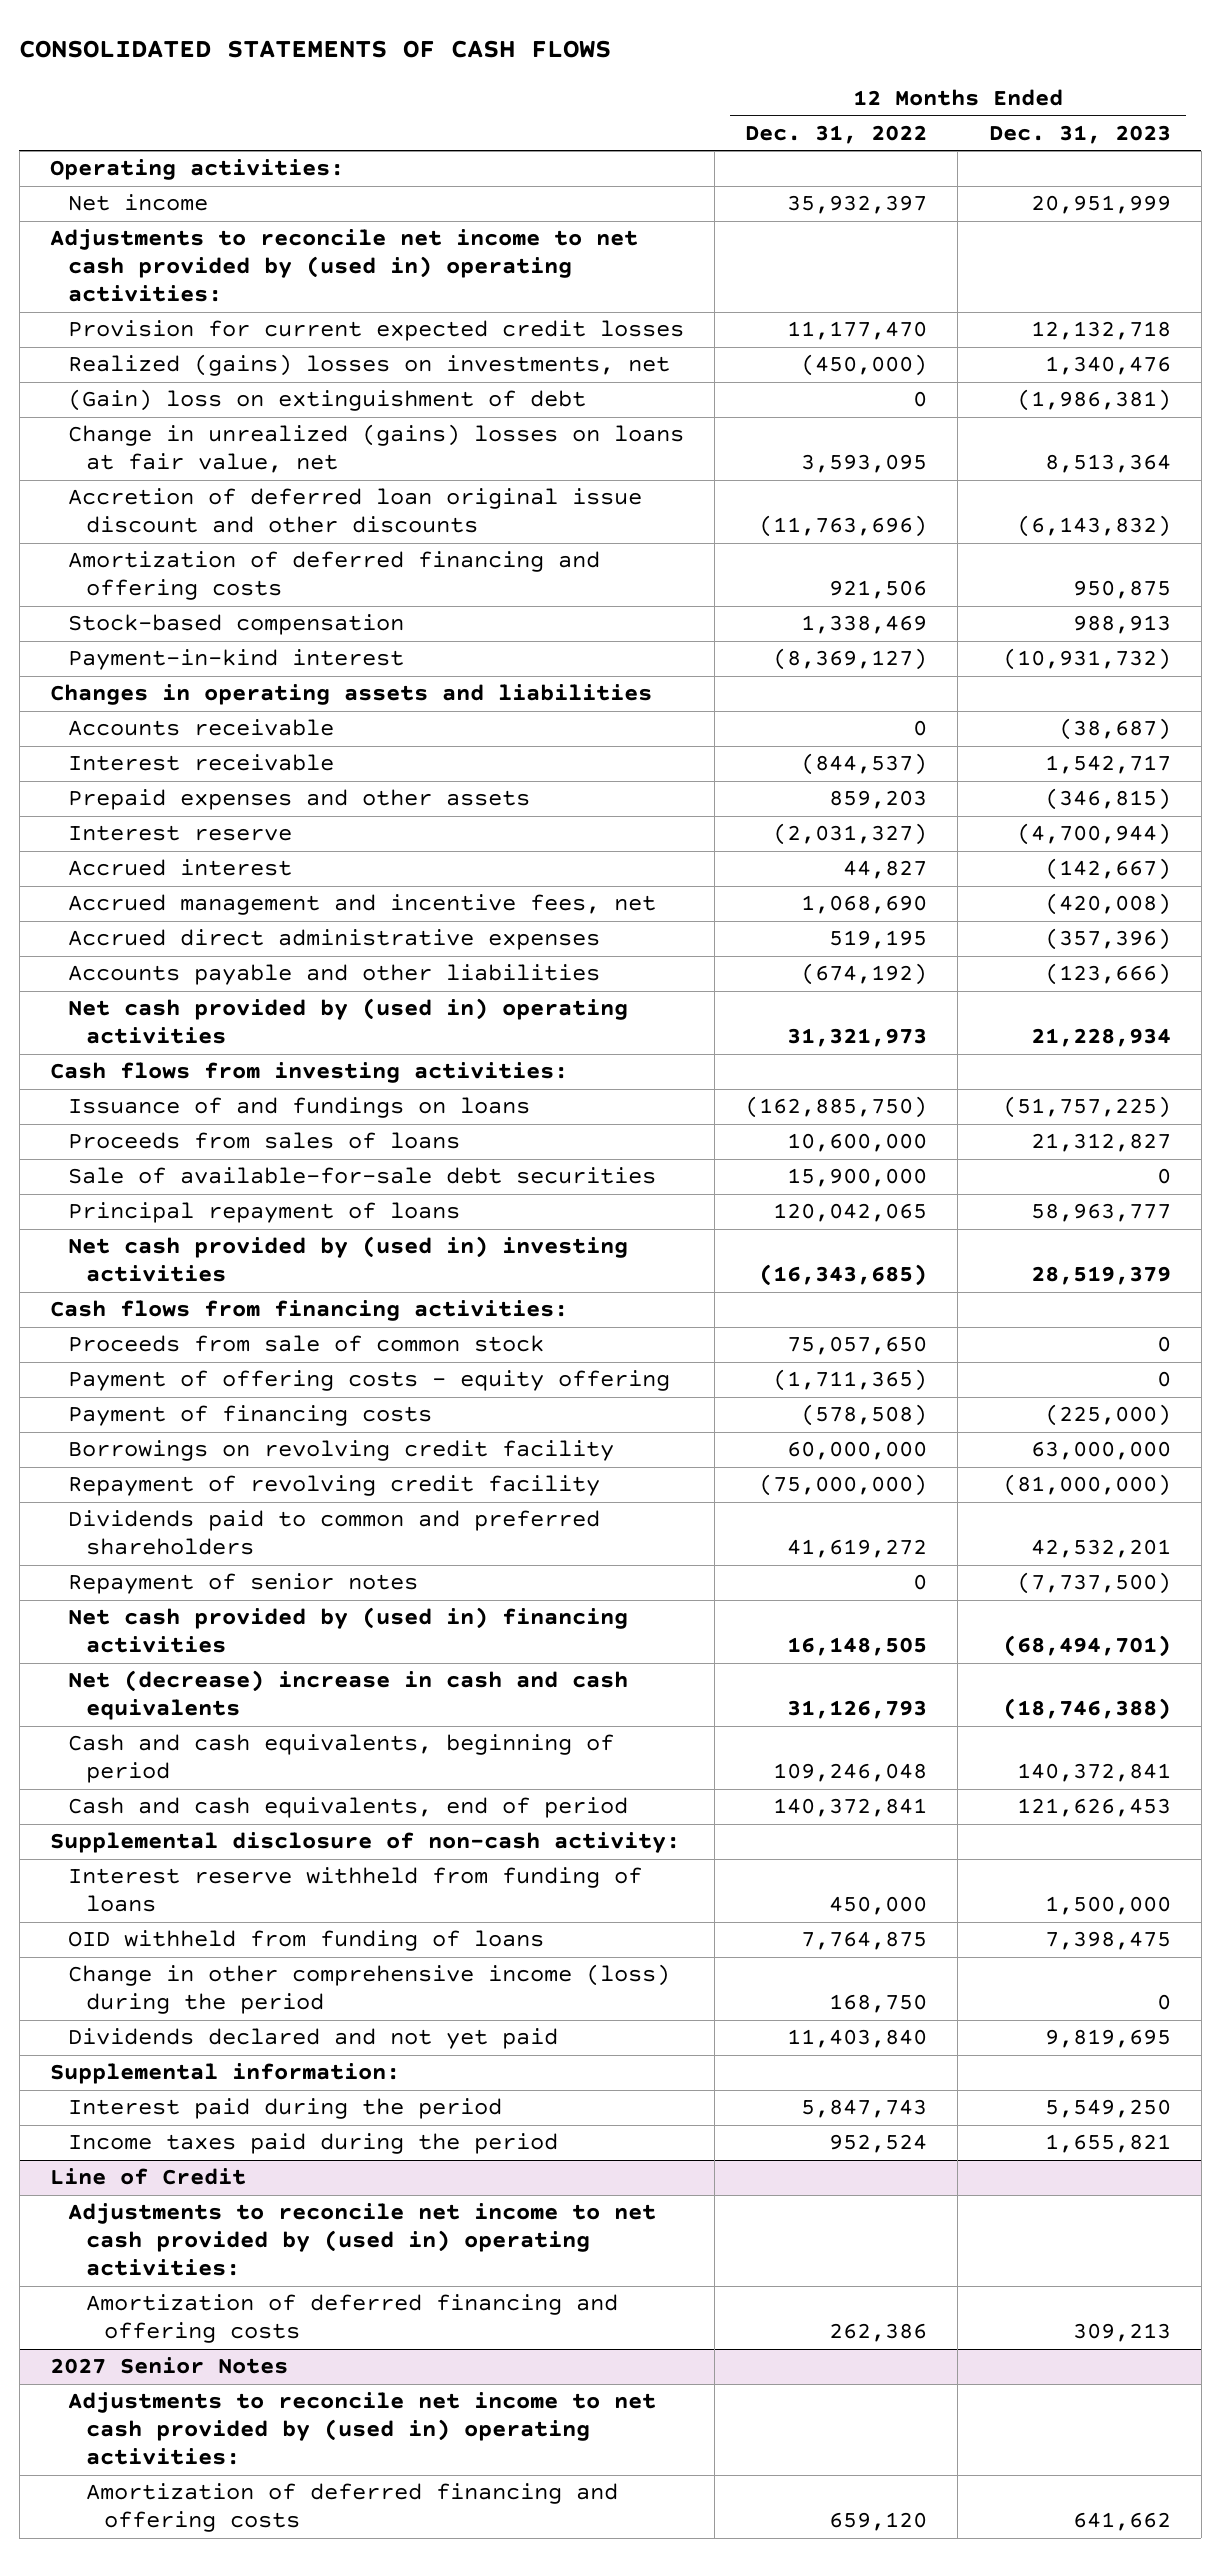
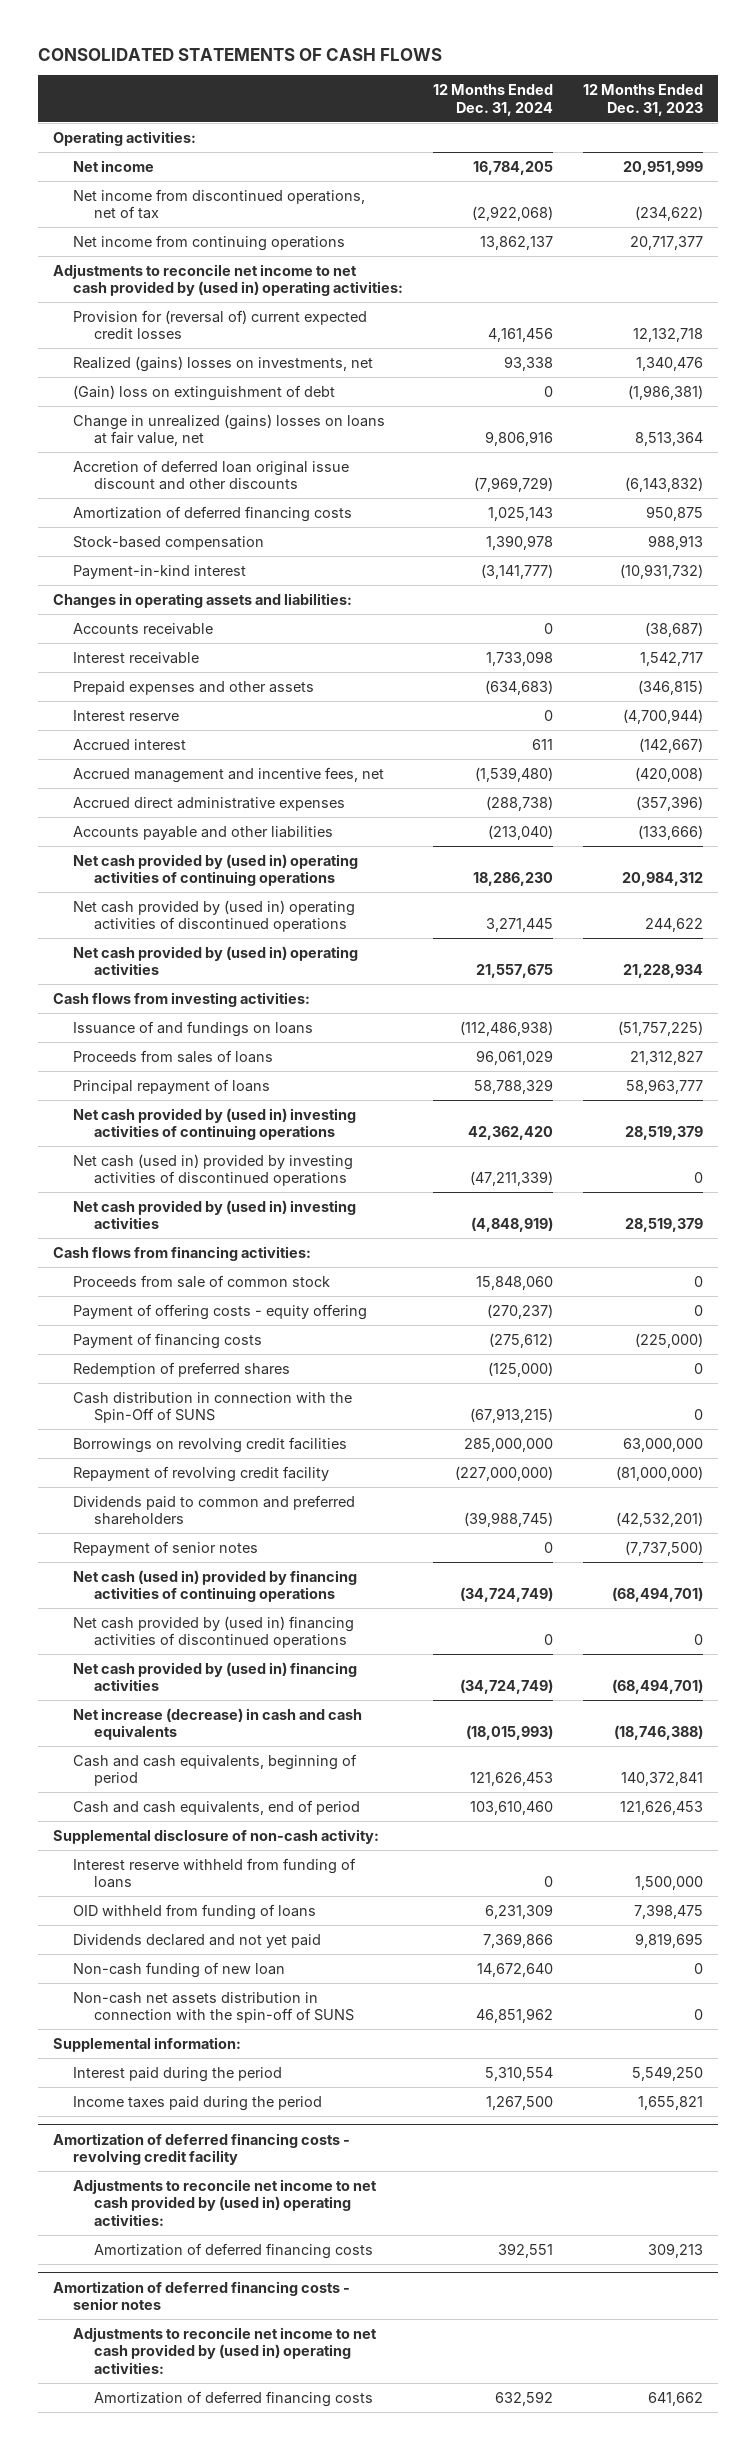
[745,124,928,144] Dec. 31, 2022 -> none
none -> [433,84,554,116] 12 Months Ended Dec. 31, 2024
none -> [73,188,366,220] Net income from discontinued operations, net of tax
none -> [73,234,346,251] Net income from continuing operations
[68,320,685,342] Provision for current expected credit losses -> [73,309,368,340] Provision for (reversal of) current expected credit losses
[68,551,601,601] Amortization of deferred financing and offering costs -> [73,505,353,522] Amortization of deferred financing costs
[50,684,653,706] Changes in operating assets and liabilities -> [52,592,352,608] Changes in operating assets and liabilities:
[1044,963,1171,986] (123,666) -> [638,824,704,840] (133,666)
none -> [73,853,359,887] Net cash provided by (used in) operating activities of continuing operations
none -> [73,899,356,933] Net cash provided by (used in) operating activities of discontinued operations
[68,1167,657,1185] Sale of available-for-sale debt securities -> none
none -> [73,1107,357,1141] Net cash provided by (used in) investing activities of continuing operations
none -> [73,1153,354,1187] Net cash (used in) provided by investing activities of discontinued operations
none -> [73,1361,291,1377] Redemption of preferred shares
none -> [73,1391,353,1424] Cash distribution in connection with the Spin-Off of SUNS
[68,1440,615,1462] Borrowings on revolving credit facility -> [73,1436,348,1453] Borrowings on revolving credit facilities
[1030,1539,1171,1559] 42,532,201 -> [616,1512,704,1528] (42,532,201)
none -> [73,1569,358,1603] Net cash (used in) provided by financing activities of continuing operations
none -> [73,1615,355,1649] Net cash provided by (used in) financing activities of discontinued operations
[68,1670,629,1721] Net (decrease) increase in cash and cash equivalents -> [73,1707,363,1741] Net increase (decrease) in cash and cash equivalents
[68,1964,671,2015] Change in other comprehensive income (loss) during the period -> none
none -> [73,1961,286,1978] Non-cash funding of new loan
none -> [73,1991,355,2024] Non-cash net assets distribution in connection with the spin-off of SUNS
[50,2168,247,2186] Line of Credit -> [52,2132,350,2165] Amortization of deferred financing costs - revolving credit facility
[86,2294,619,2344] Amortization of deferred financing and offering costs -> [94,2242,374,2259] Amortization of deferred financing costs
[50,2357,289,2375] 2027 Senior Notes -> [52,2280,350,2310] Amortization of deferred financing costs - senior notes
[86,2483,619,2533] Amortization of deferred financing and offering costs -> [94,2390,374,2407] Amortization of deferred financing costs

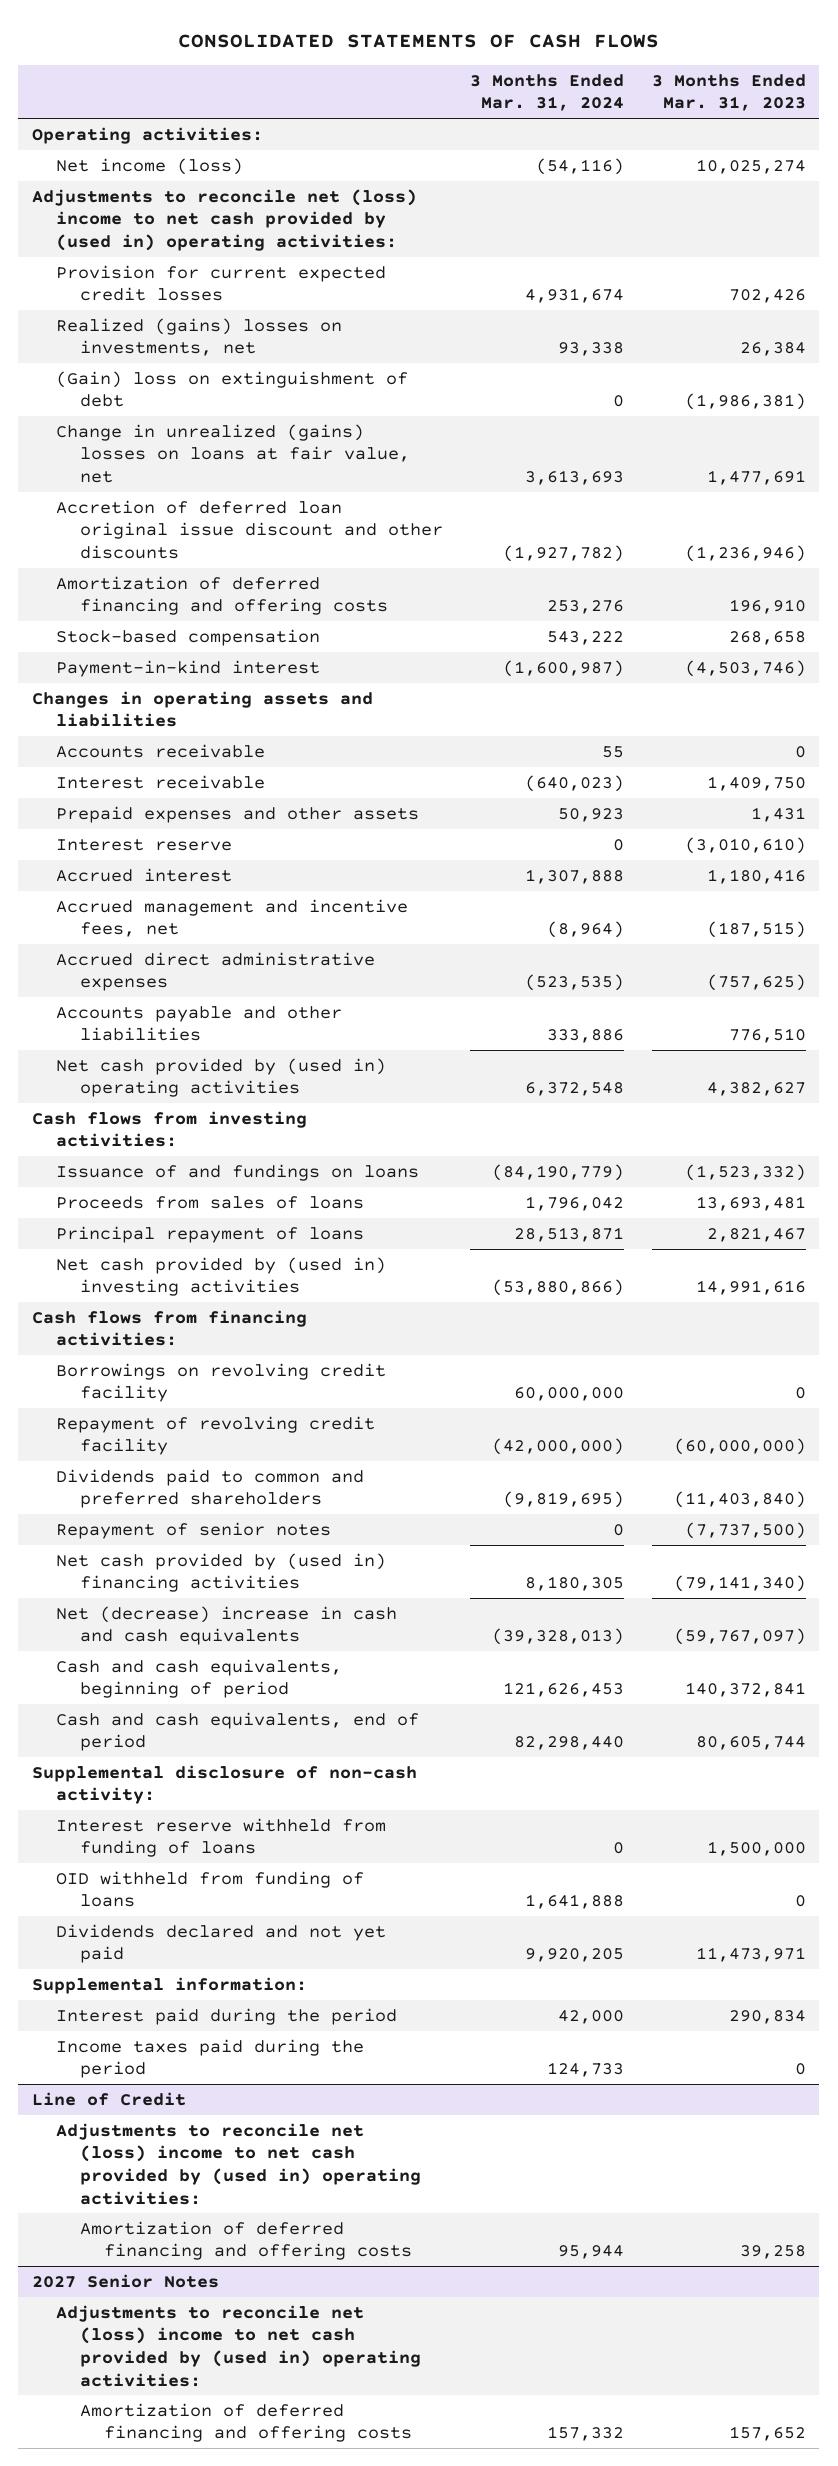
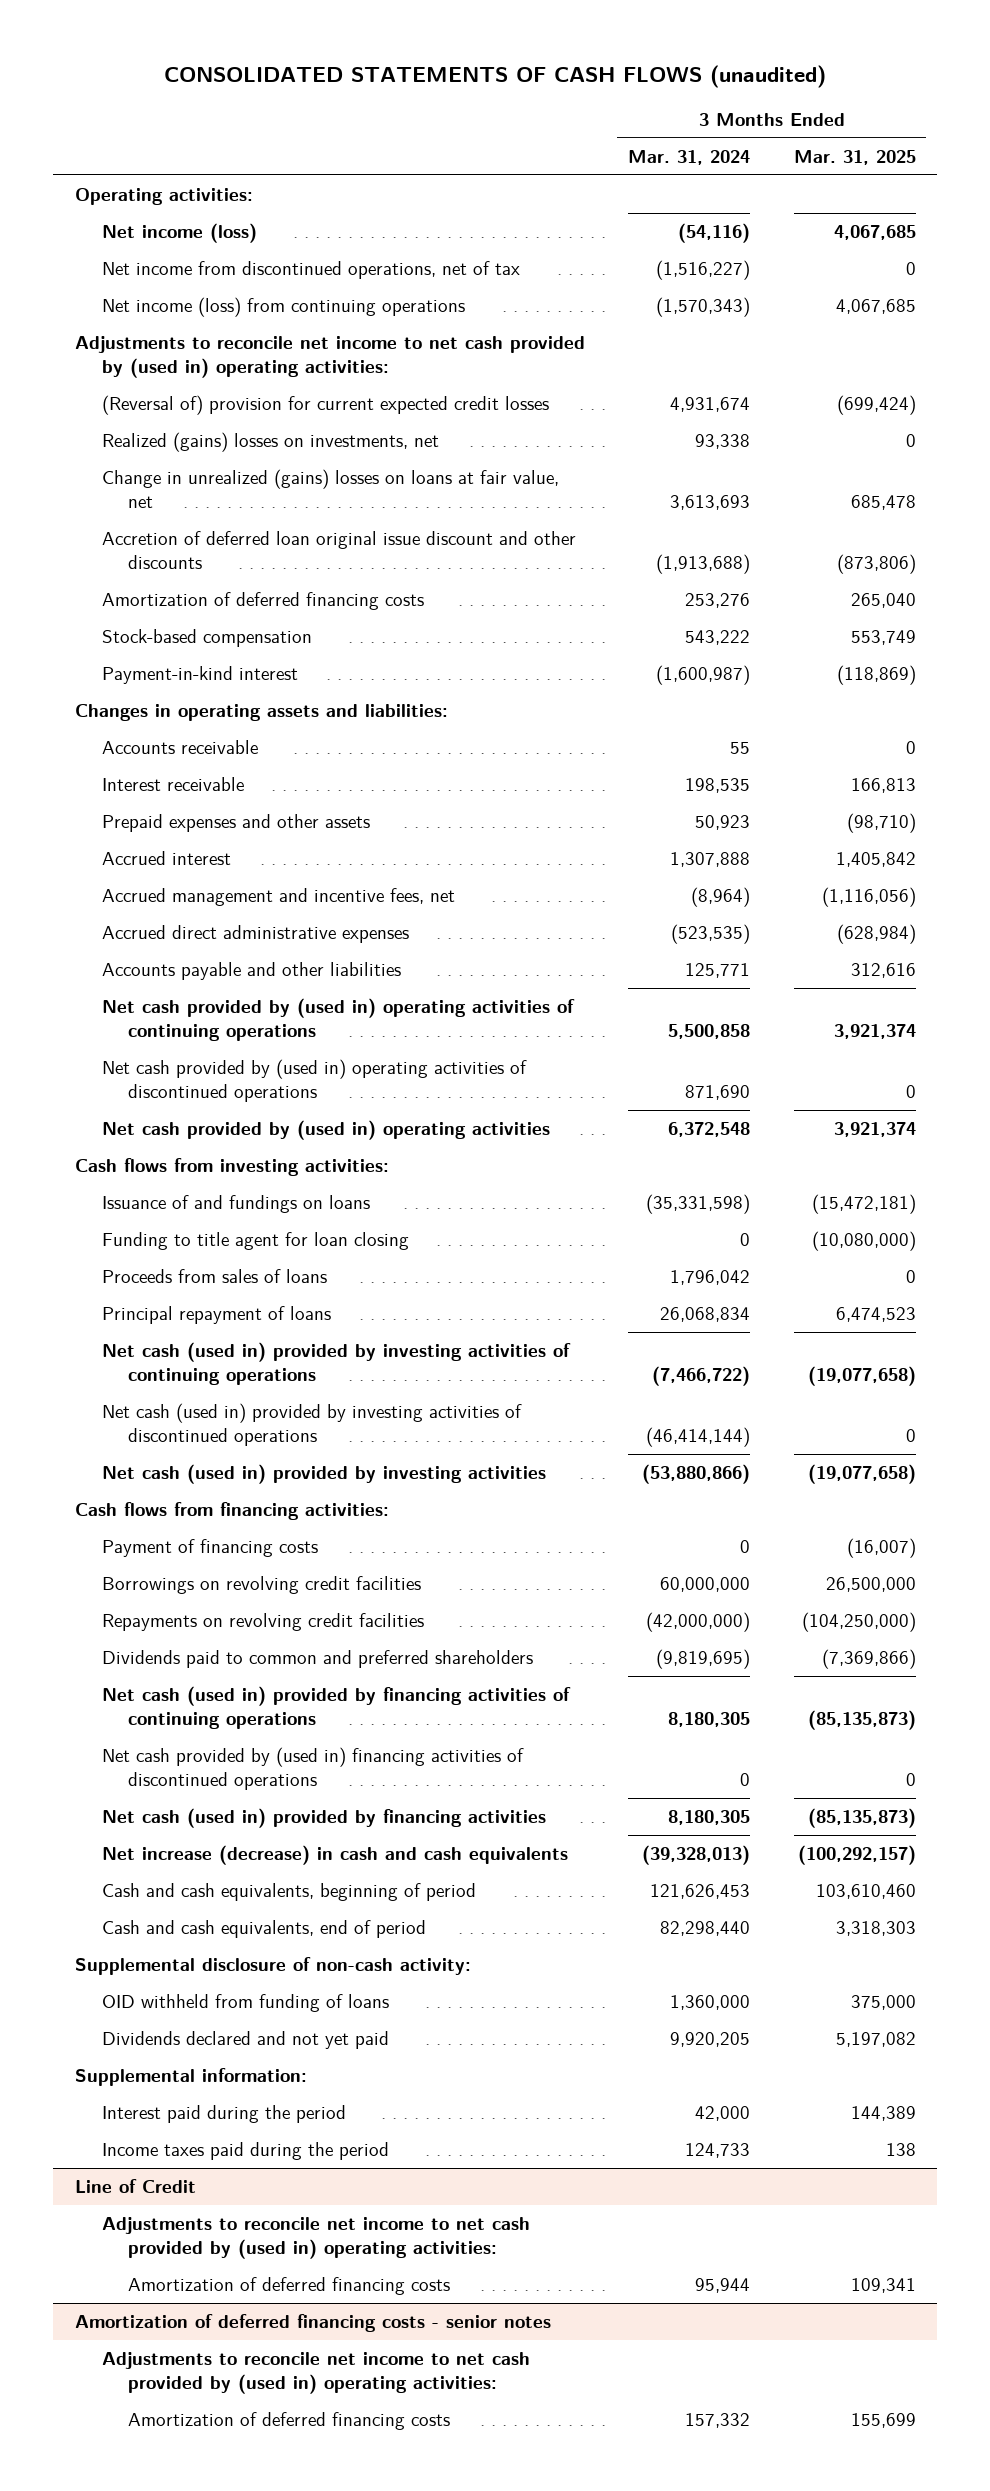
[177,33,659,48] CONSOLIDATED STATEMENTS OF CASH FLOWS -> [164,65,827,89] CONSOLIDATED STATEMENTS OF CASH FLOWS (unaudited)
[651,73,806,112] 3 Months Ended Mar. 31, 2023 -> none
none -> [793,149,916,165] Mar. 31, 2025
none -> [101,261,520,280] Net income from discontinued operations, net of tax
none -> [101,297,465,318] Net income (loss) from continuing operations
[32,188,418,251] Adjustments to reconcile net (loss) income to net cash provided by (used in) operating activities: -> [74,336,585,378] Adjustments to reconcile net income to net cash provided by (used in) operating activities:
[56,264,387,302] Provision for current expected credit losses -> [101,395,549,416] (Reversal of) provision for current expected credit losses
[56,370,409,408] (Gain) loss on extinguishment of debt -> none
[503,544,625,562] (1,927,782) -> [656,553,751,574] (1,913,688)
[56,575,388,616] Amortization of deferred financing and offering costs -> [101,592,424,611] Amortization of deferred financing costs
[32,690,374,728] Changes in operating assets and liabilities -> [74,704,448,722] Changes in operating assets and liabilities:
[525,774,625,792] (640,023) -> [685,778,751,794] 198,535
[56,838,233,851] Interest reserve -> none
[547,1029,625,1044] 333,886 -> [685,963,751,979] 125,771
none -> [101,998,575,1041] Net cash provided by (used in) operating activities of continuing operations
none -> [101,1059,527,1102] Net cash provided by (used in) operating activities of discontinued operations
[492,1163,625,1181] (84,190,779) -> [646,1194,751,1215] (35,331,598)
none -> [101,1232,409,1251] Funding to title agent for loan closing
[514,1226,625,1242] 28,513,871 -> [660,1307,751,1323] 26,068,834
none -> [101,1342,571,1385] Net cash (used in) provided by investing activities of continuing operations
none -> [101,1403,522,1446] Net cash (used in) provided by investing activities of discontinued operations
[56,1256,387,1297] Net cash provided by (used in) investing activities -> [101,1464,546,1485] Net cash (used in) provided by investing activities
none -> [101,1539,318,1558] Payment of financing costs
[56,1362,387,1403] Borrowings on revolving credit facility -> [101,1576,421,1595] Borrowings on revolving credit facilities
[56,1415,376,1456] Repayment of revolving credit facility -> [101,1613,424,1632] Repayments on revolving credit facilities
[56,1521,332,1539] Repayment of senior notes -> none
none -> [101,1686,571,1729] Net cash (used in) provided by financing activities of continuing operations
none -> [101,1747,524,1790] Net cash provided by (used in) financing activities of discontinued operations
[56,1552,387,1593] Net cash provided by (used in) financing activities -> [101,1808,546,1829] Net cash (used in) provided by financing activities
[56,1605,398,1646] Net (decrease) increase in cash and cash equivalents -> [101,1845,568,1866] Net increase (decrease) in cash and cash equivalents
[56,1817,387,1858] Interest reserve withheld from funding of loans -> none
[525,1894,625,1910] 1,641,888 -> [670,1995,751,2011] 1,360,000
[56,2122,421,2205] Adjustments to reconcile net (loss) income to net cash provided by (used in) operating activities: -> [101,2217,530,2259] Adjustments to reconcile net income to net cash provided by (used in) operating activities:
[79,2220,412,2261] Amortization of deferred financing and offering costs -> [128,2277,451,2296] Amortization of deferred financing costs
[32,2273,220,2288] 2027 Senior Notes -> [74,2314,551,2333] Amortization of deferred financing costs - senior notes
[56,2304,421,2387] Adjustments to reconcile net (loss) income to net cash provided by (used in) operating activities: -> [101,2352,530,2394] Adjustments to reconcile net income to net cash provided by (used in) operating activities:
[79,2402,412,2443] Amortization of deferred financing and offering costs -> [128,2412,451,2431] Amortization of deferred financing costs

